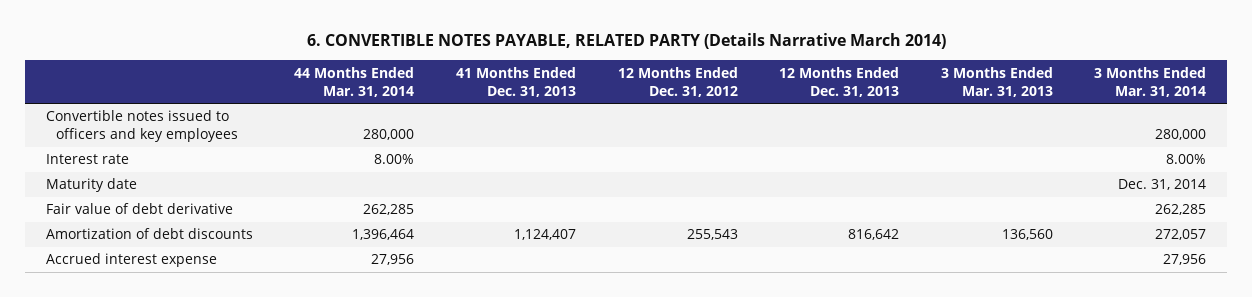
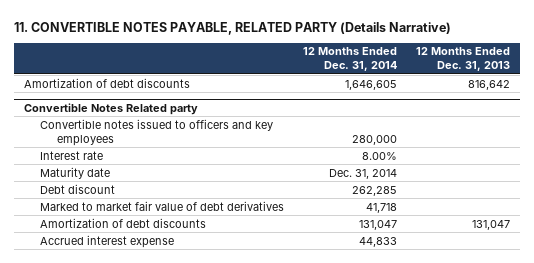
[307,33,947,50] 6. CONVERTIBLE NOTES PAYABLE, RELATED PARTY (Details Narrative March 2014) -> [14,21,452,35] 11. CONVERTIBLE NOTES PAYABLE, RELATED PARTY (Details Narrative)
[294,66,415,97] 44 Months Ended Mar. 31, 2014 -> none
[455,66,576,97] 41 Months Ended Dec. 31, 2013 -> none
[617,66,738,97] 12 Months Ended Dec. 31, 2012 -> none
[940,66,1053,97] 3 Months Ended Mar. 31, 2013 -> none
[1094,66,1207,97] 3 Months Ended Mar. 31, 2014 -> none
none -> [303,47,398,72] 12 Months Ended Dec. 31, 2014
[45,110,238,143] Convertible notes issued to officers and key employees -> none
[45,154,129,165] Interest rate -> none
[45,178,137,193] Maturity date -> none
[45,203,233,215] Fair value of debt derivative -> none
[45,253,217,268] Accrued interest expense -> none
none -> [23,102,198,115] Convertible Notes Related party
none -> [40,118,274,146] Convertible notes issued to officers and key employees
none -> [40,150,104,160] Interest rate
none -> [40,166,111,179] Maturity date
none -> [40,183,116,194] Debt discount
none -> [40,200,285,211] Marked to market fair value of debt derivatives
none -> [40,217,207,228] Amortization of debt discounts
none -> [40,234,175,248] Accrued interest expense

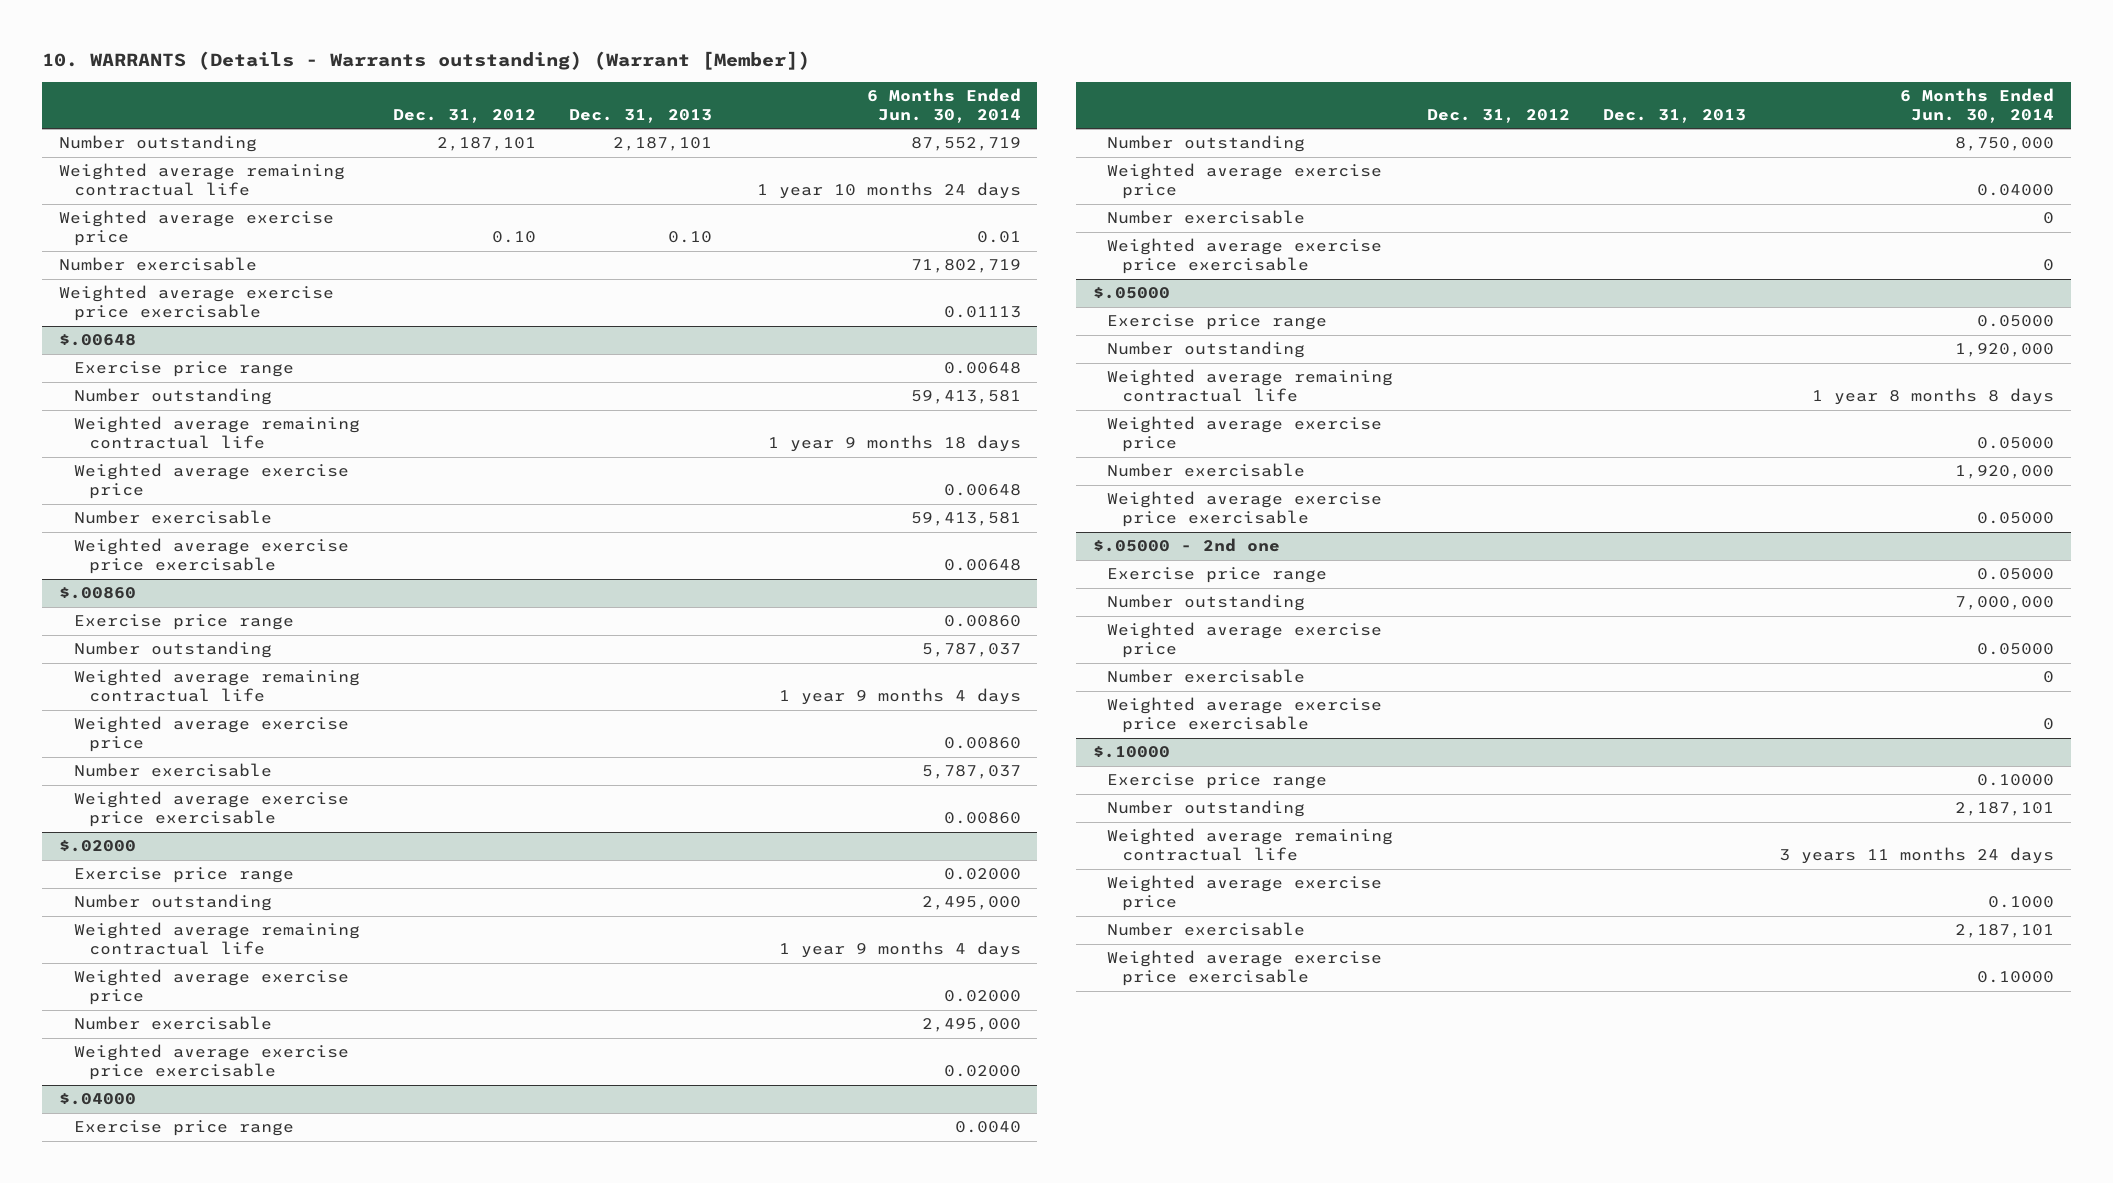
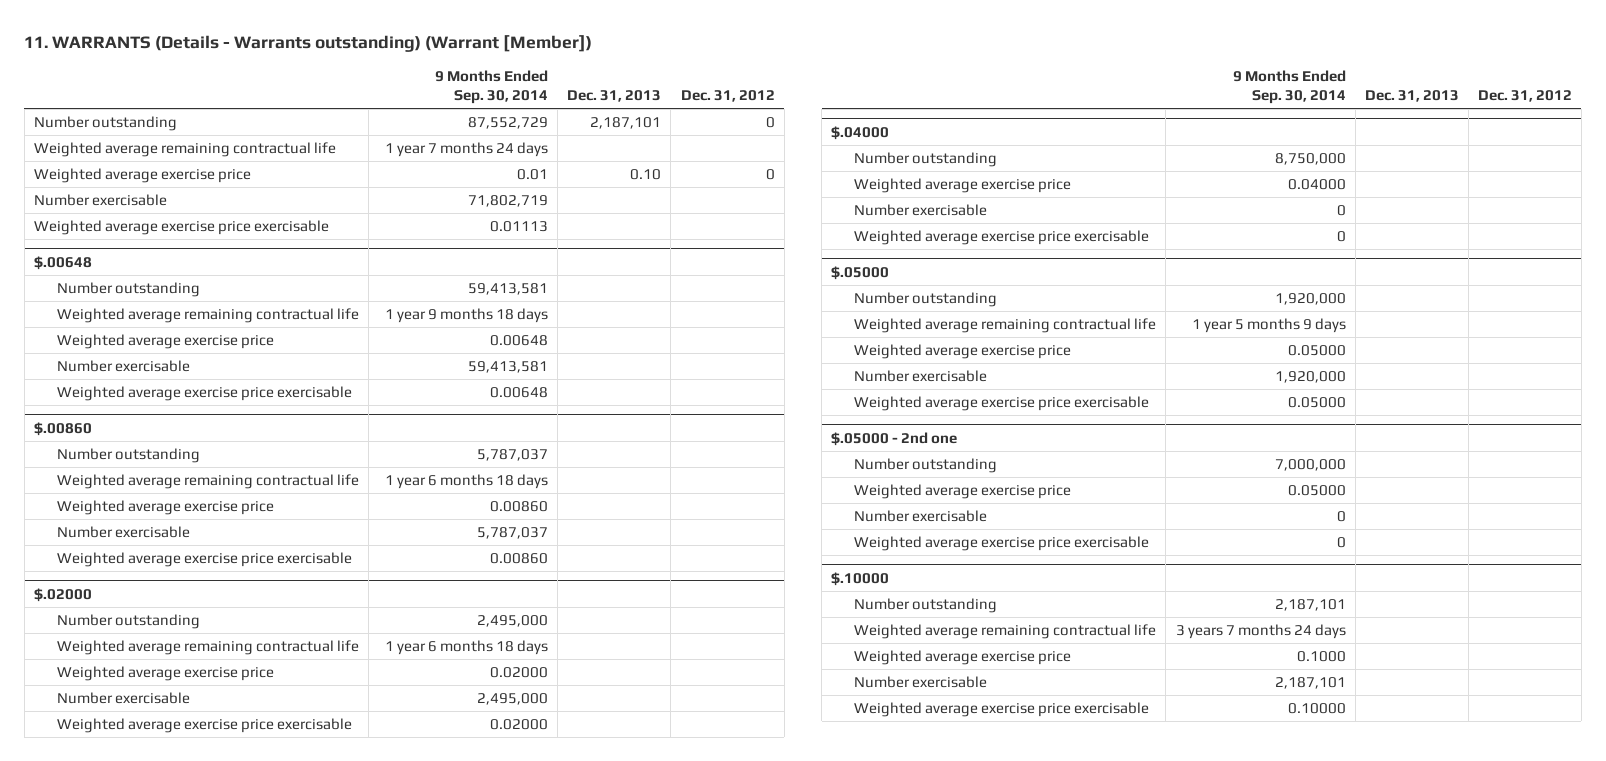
[42,51,811,71] 10. WARRANTS (Details - Warrants outstanding) (Warrant [Member]) -> [24,34,593,52] 11. WARRANTS (Details - Warrants outstanding) (Warrant [Member])
[866,87,1021,124] 6 Months Ended Jun. 30, 2014 -> none
none -> [435,69,549,105] 9 Months Ended Sep. 30, 2014
[437,137,537,152] 2,187,101 -> [765,117,775,129] 0
[492,231,537,244] 0.10 -> [765,169,775,181] 0
[73,361,294,378] Exercise price range -> none
[73,614,294,631] Exercise price range -> none
[73,867,294,884] Exercise price range -> none
[73,1120,294,1137] Exercise price range -> none
[1107,314,1328,331] Exercise price range -> none
[1107,567,1328,584] Exercise price range -> none
[1107,773,1328,790] Exercise price range -> none

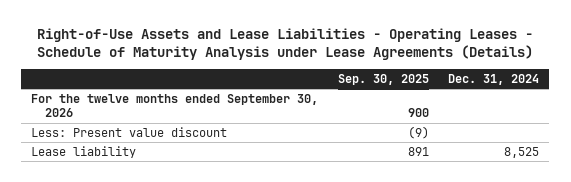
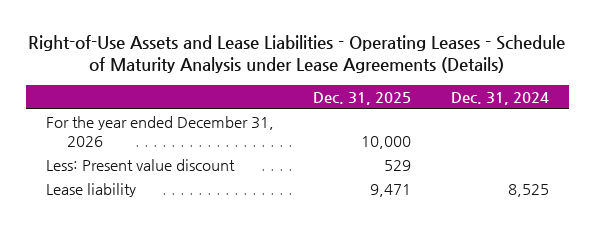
[337,73,429,85] Sep. 30, 2025 -> none
none -> [313,91,412,105] Dec. 31, 2025
[31,93,319,118] For the twelve months ended September 30, 2026 -> [45,116,274,147] For the year ended December 31, 2026

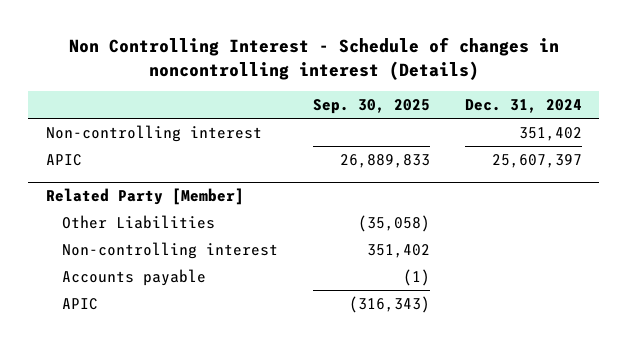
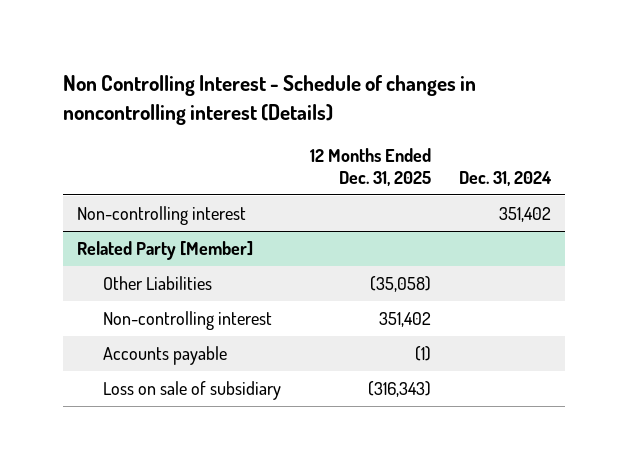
[312,99,430,115] Sep. 30, 2025 -> none
none -> [309,147,431,187] 12 Months Ended Dec. 31, 2025
[45,153,82,166] APIC -> none
[61,297,98,310] APIC -> none
none -> [103,381,282,401] Loss on sale of subsidiary

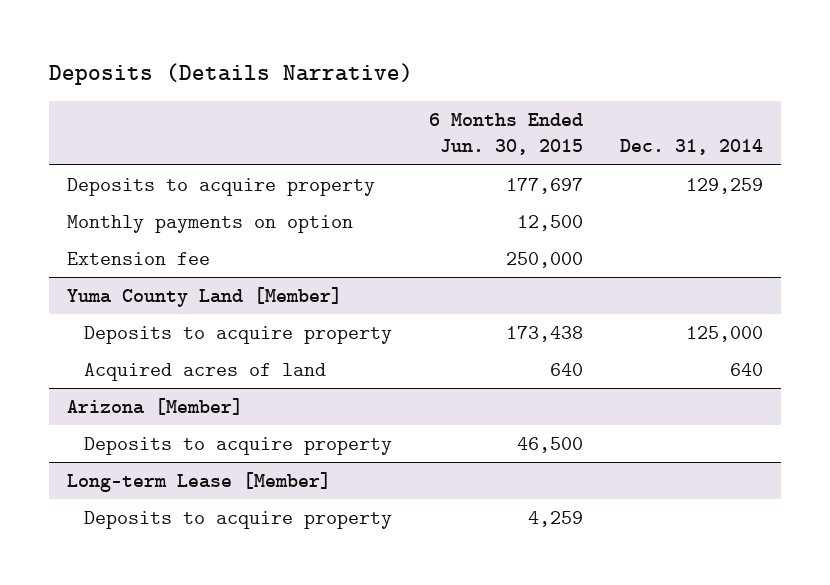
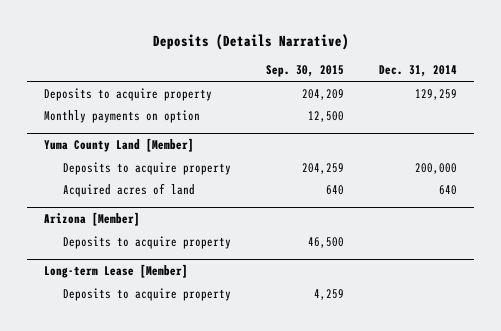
[428,112,583,155] 6 Months Ended Jun. 30, 2015 -> none
none -> [266,65,345,78] Sep. 30, 2015
[67,251,211,265] Extension fee -> none
[685,325,763,342] 125,000 -> [414,162,457,174] 200,000

